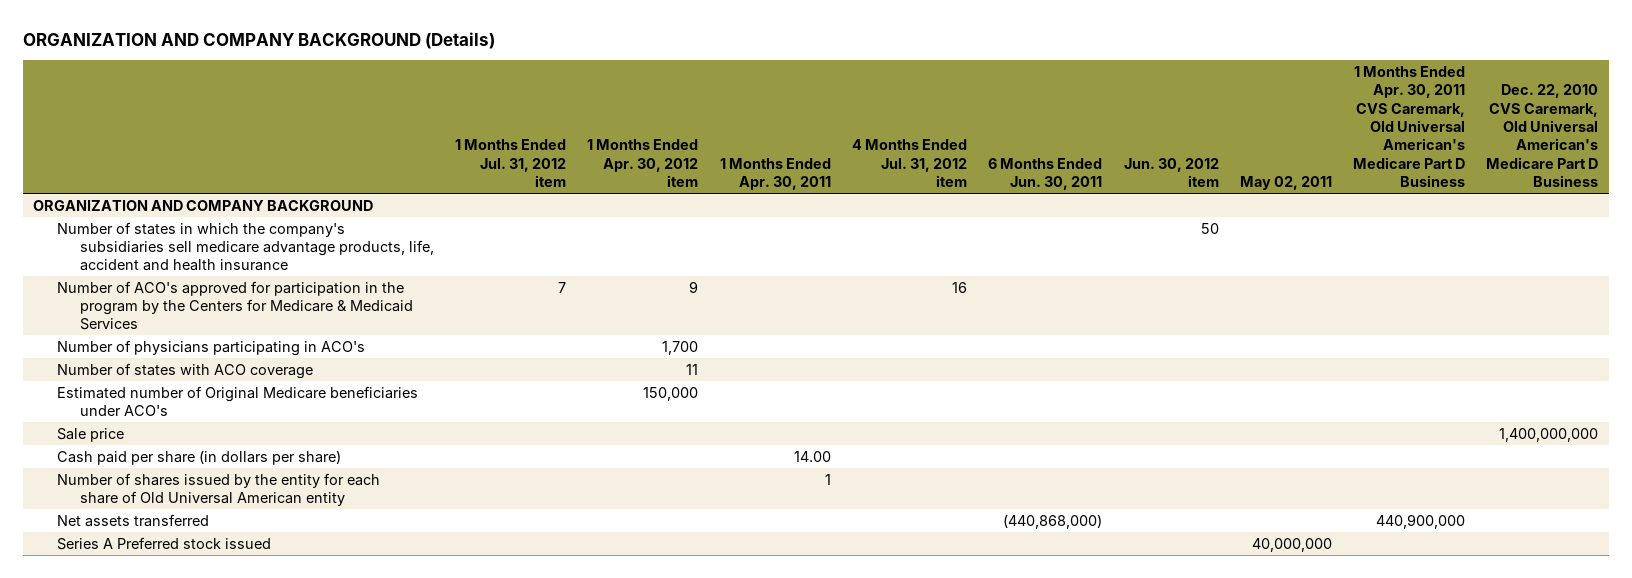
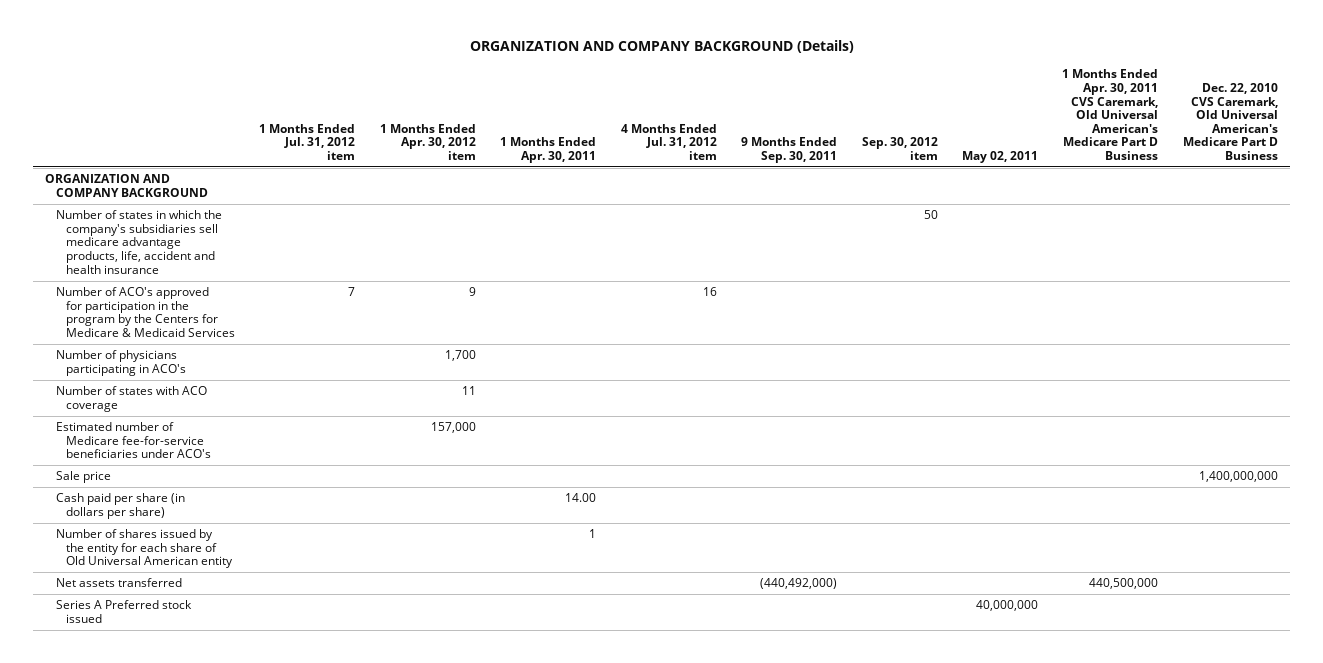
[988,157,1103,191] 6 Months Ended Jun. 30, 2011 -> none
[1123,157,1219,188] Jun. 30, 2012 item -> none
none -> [741,137,838,164] 9 Months Ended Sep. 30, 2011
none -> [861,137,938,161] Sep. 30, 2012 item
[56,385,418,417] Estimated number of Original Medicare beneficiaries under ACO's -> [55,422,211,459] Estimated number of Medicare fee-for-service beneficiaries under ACO's
[643,386,699,401] 150,000 -> [430,422,476,434] 157,000
[1376,513,1466,529] 440,900,000 -> [1089,578,1159,590] 440,500,000

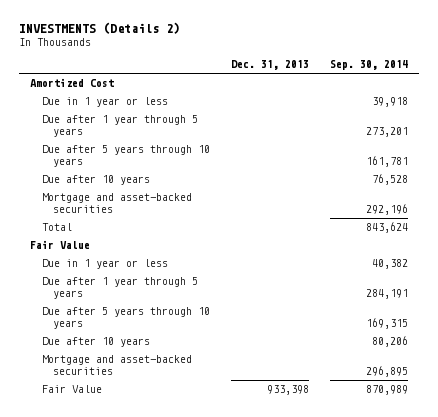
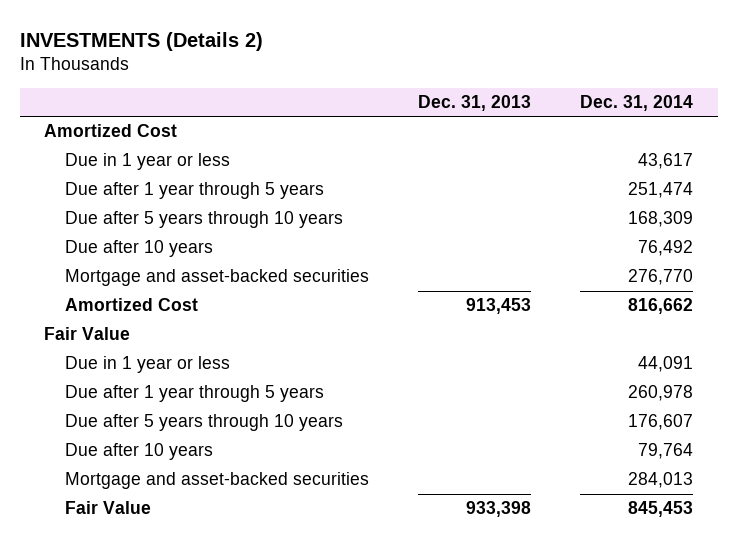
[330,60,409,71] Sep. 30, 2014 -> none
none -> [580,94,694,111] Dec. 31, 2014
[41,223,72,232] Total -> none
none -> [65,298,199,312] Amortized Cost

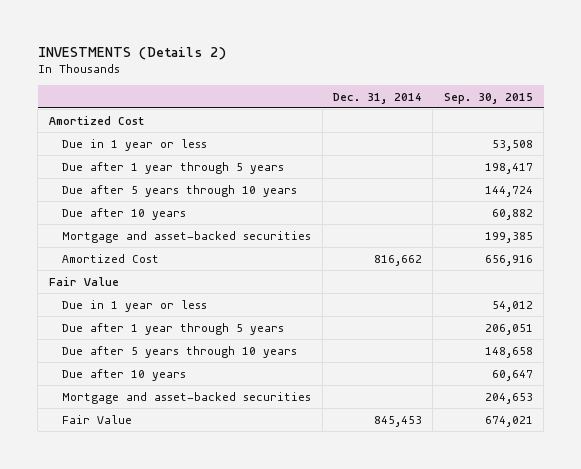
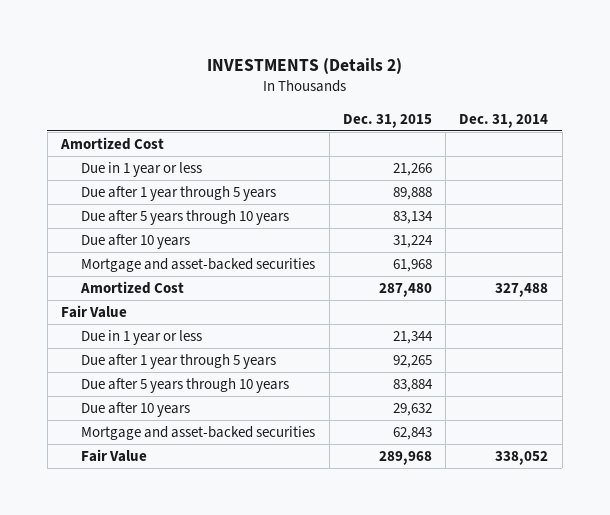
[443,92,533,104] Sep. 30, 2015 -> none
none -> [342,113,432,128] Dec. 31, 2015
[374,254,423,266] 816,662 -> [495,282,549,297] 327,488
[374,415,423,427] 845,453 -> [495,450,549,465] 338,052

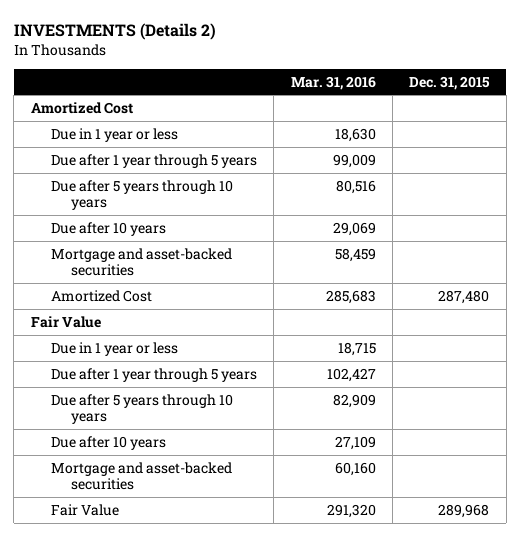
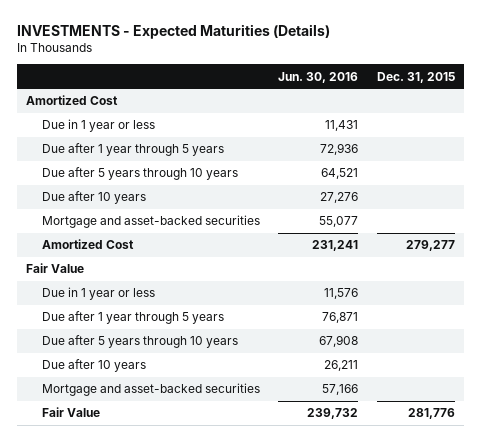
[13,22,216,40] INVESTMENTS (Details 2) -> [17,23,331,39] INVESTMENTS - Expected Maturities (Details)
[290,75,376,90] Mar. 31, 2016 -> none
none -> [278,71,359,83] Jun. 30, 2016
[438,289,490,304] 287,480 -> [406,240,456,252] 279,277
[438,503,490,518] 289,968 -> [408,408,456,420] 281,776

